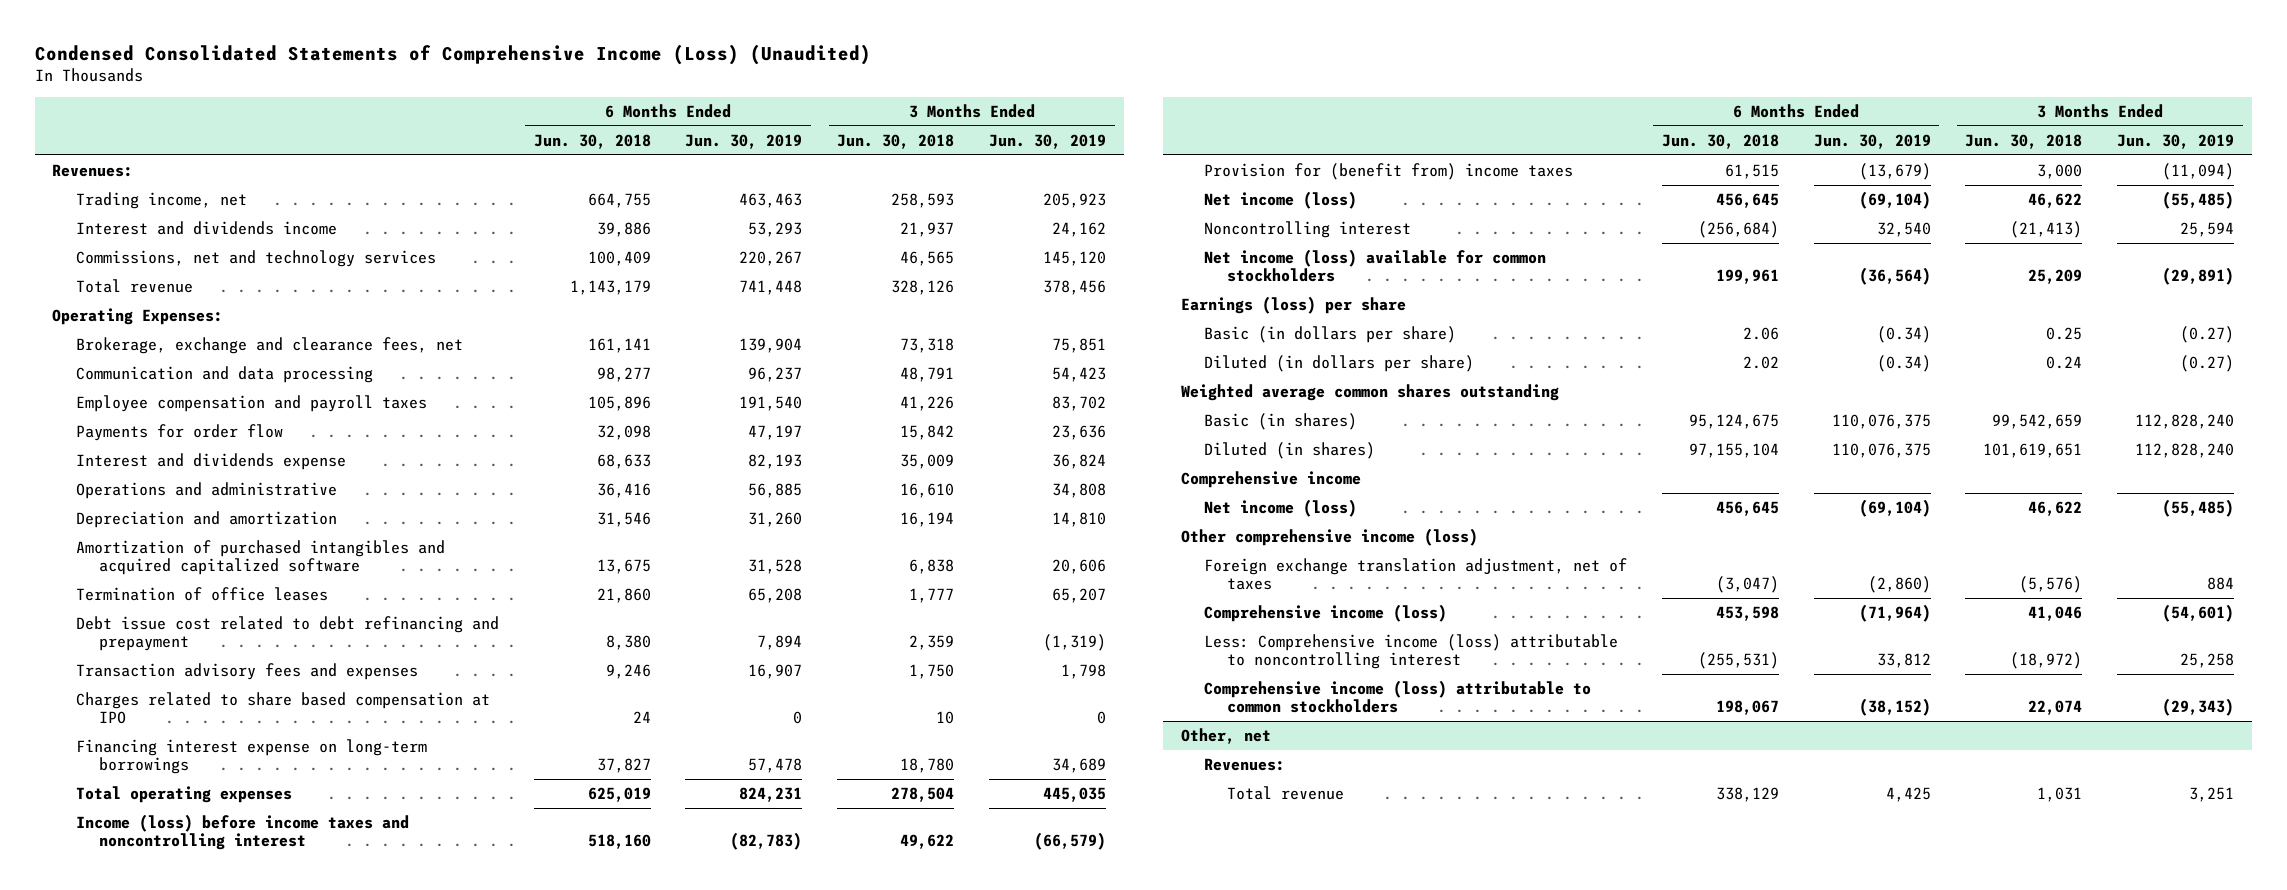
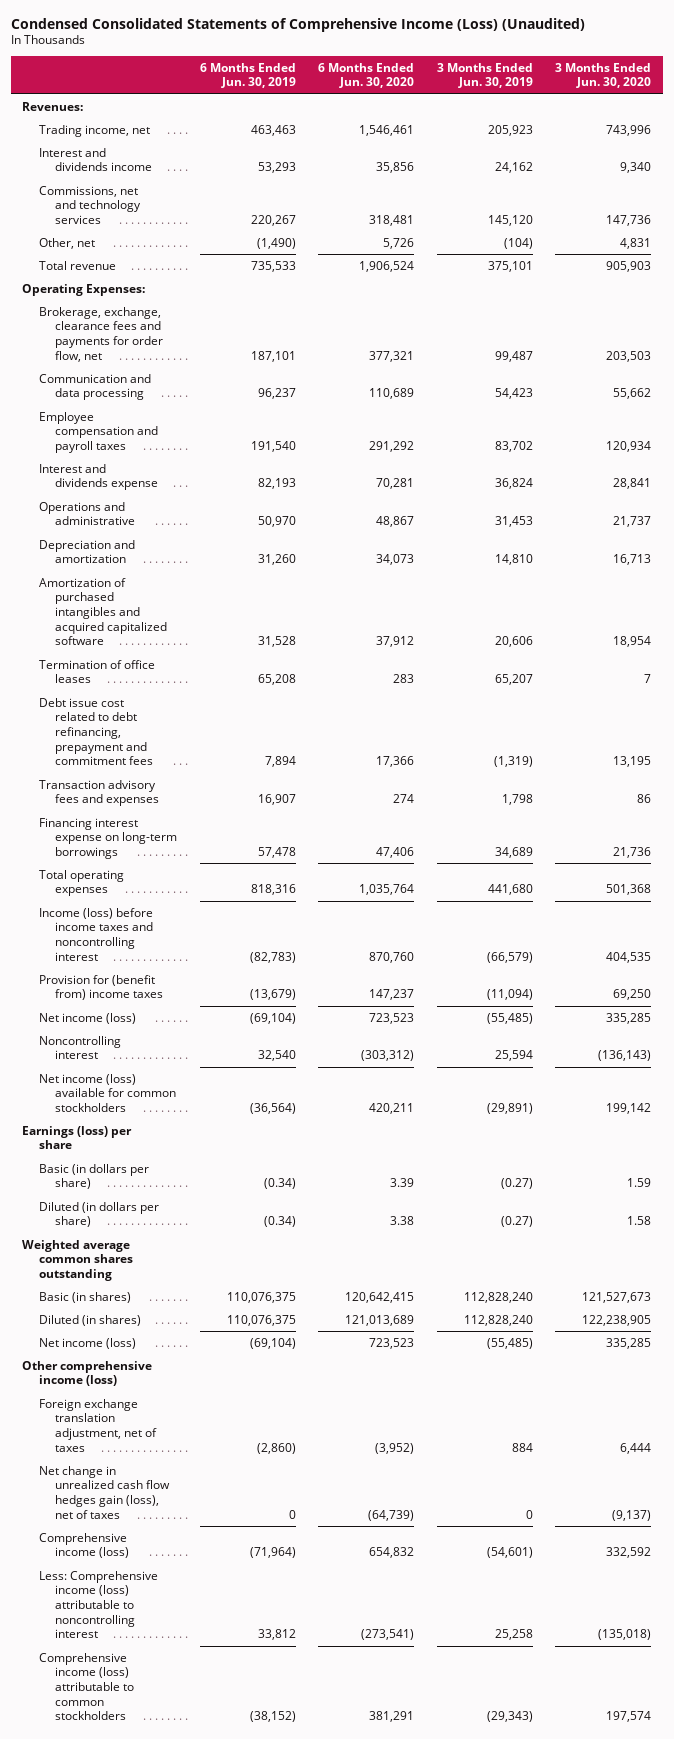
[533,133,651,149] Jun. 30, 2018 -> none
[837,133,955,149] Jun. 30, 2018 -> none
none -> [318,62,415,89] 6 Months Ended Jun. 30, 2020
none -> [555,62,652,89] 3 Months Ended Jun. 30, 2020
none -> [38,237,95,249] Other, net
[739,279,803,295] 741,448 -> [250,260,296,272] 735,533
[1043,279,1107,295] 378,456 -> [487,260,533,272] 375,101
[75,336,463,354] Brokerage, exchange and clearance fees, net -> [38,306,164,362] Brokerage, exchange, clearance fees and payments for order flow, net
[739,337,803,353] 139,904 -> [250,350,296,362] 187,101
[1052,337,1107,353] 75,851 -> [494,350,533,362] 99,487
[75,423,283,441] Payments for order flow -> none
[748,482,803,498] 56,885 -> [257,516,296,528] 50,970
[1052,482,1107,498] 34,808 -> [494,516,533,528] 31,453
[75,615,499,652] Debt issue cost related to debt refinancing and prepayment -> [38,697,154,766] Debt issue cost related to debt refinancing, prepayment and commitment fees
[75,691,490,725] Charges related to share based compensation at IPO -> none
[739,786,803,802] 824,231 -> [250,884,296,896] 818,316
[1043,786,1107,802] 445,035 -> [487,884,533,896] 441,680
[1180,470,1361,488] Comprehensive income -> none
none -> [38,1465,171,1519] Net change in unrealized cash flow hedges gain (loss), net of taxes
[1180,727,1271,744] Other, net -> none
[1203,757,1285,771] Revenues: -> none
[1227,785,1345,800] Total revenue -> none

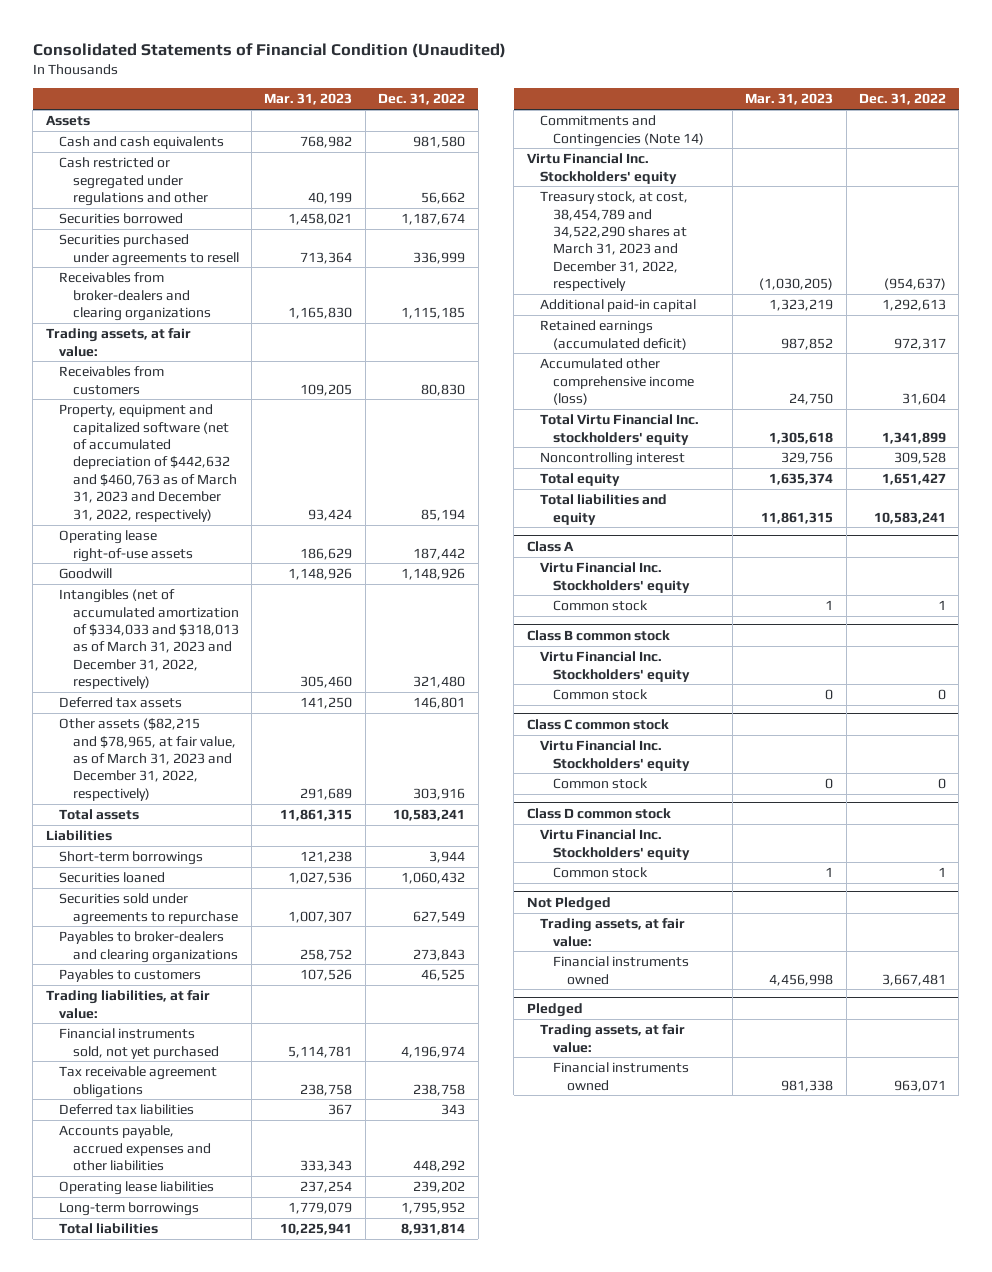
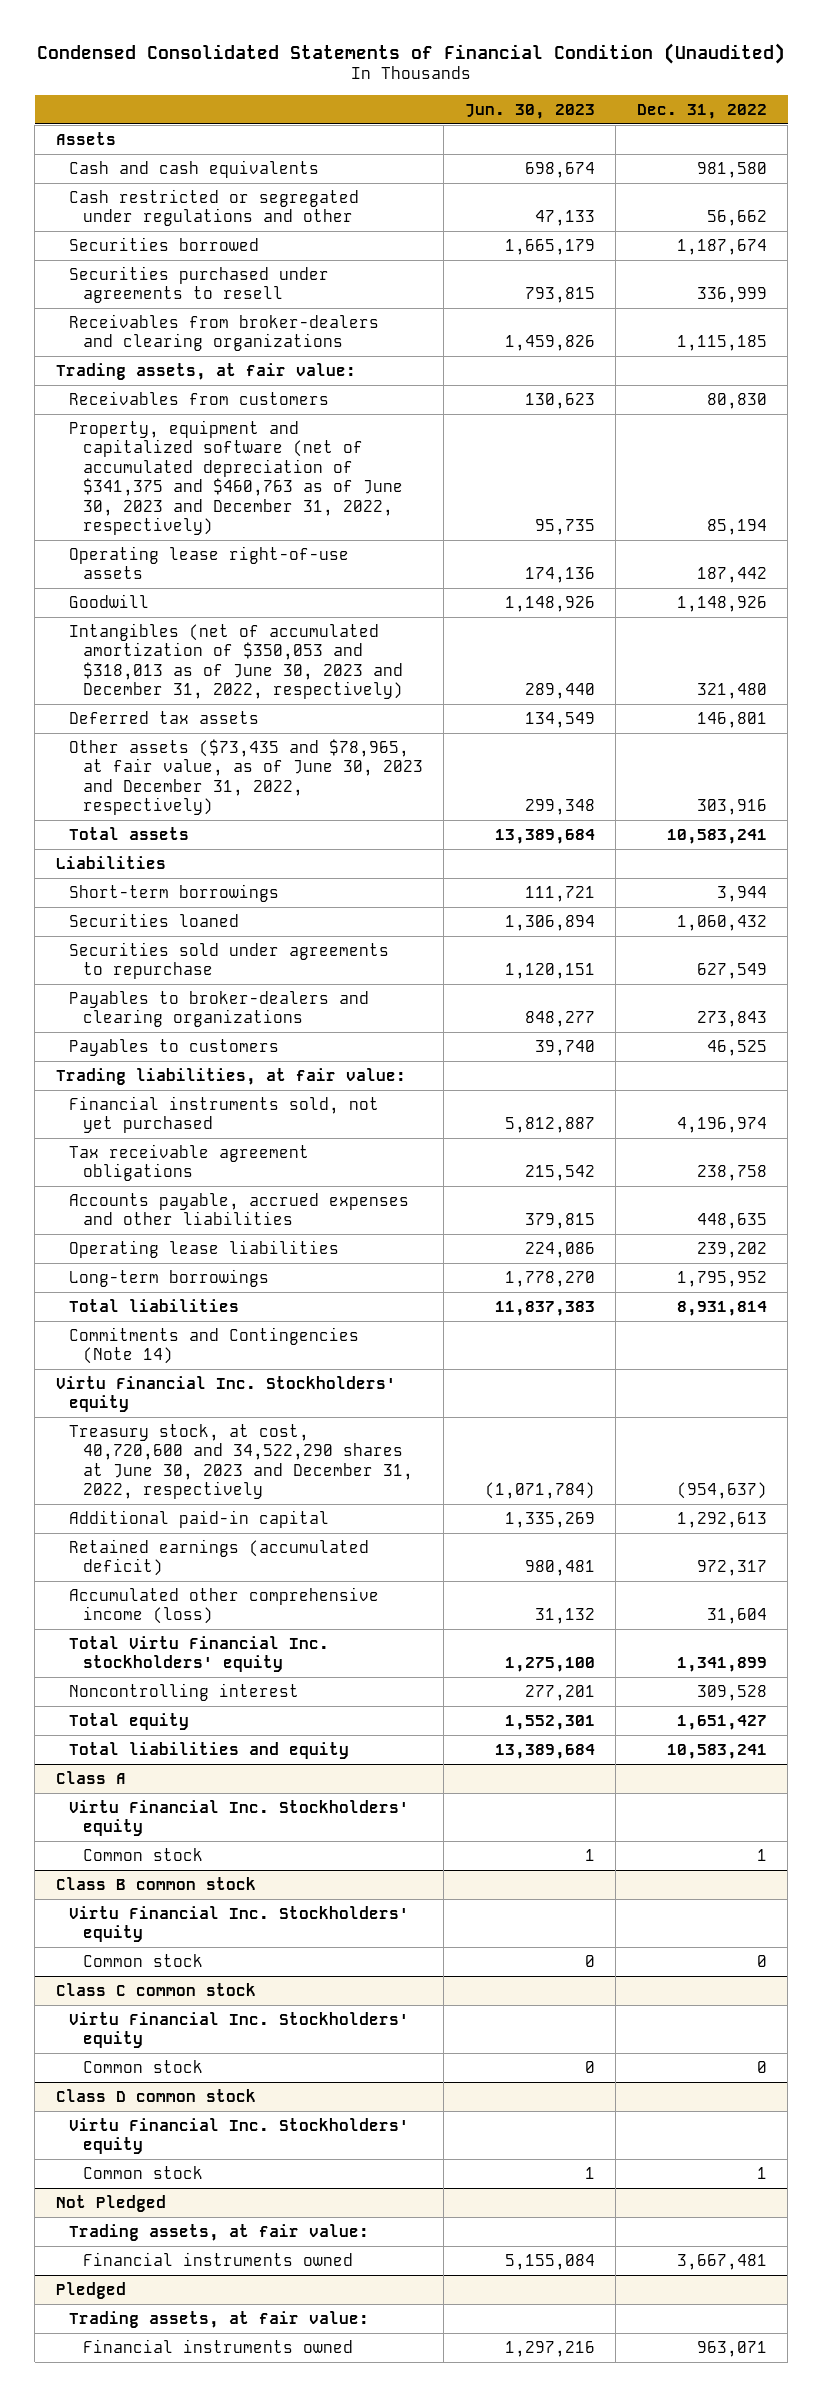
[32,42,506,58] Consolidated Statements of Financial Condition (Unaudited) -> [37,42,786,64] Condensed Consolidated Statements of Financial Condition (Unaudited)
[264,93,353,106] Mar. 31, 2023 -> none
none -> [464,103,595,119] Jun. 30, 2023
[59,404,237,522] Property, equipment and capitalized software (net of accumulated depreciation of $442,632 and $460,763 as of March 31, 2023 and December 31, 2022, respectively) -> [69,419,403,536] Property, equipment and capitalized software (net of accumulated depreciation of $341,375 and $460,763 as of June 30, 2023 and December 31, 2022, respectively)
[59,589,239,690] Intangibles (net of accumulated amortization of $334,033 and $318,013 as of March 31, 2023 and December 31, 2022, respectively) -> [69,622,403,700] Intangibles (net of accumulated amortization of $350,053 and $318,013 as of June 30, 2023 and December 31, 2022, respectively)
[59,718,236,801] Other assets ($82,215 and $78,965, at fair value, as of March 31, 2023 and December 31, 2022, respectively) -> [69,738,423,816] Other assets ($73,435 and $78,965, at fair value, as of June 30, 2023 and December 31, 2022, respectively)
[59,1104,195,1116] Deferred tax liabilities -> none
[413,1159,466,1172] 448,292 -> [696,1213,767,1230] 448,635
[540,191,689,292] Treasury stock, at cost, 38,454,789 and 34,522,290 shares at March 31, 2023 and December 31, 2022, respectively -> [69,1423,413,1500] Treasury stock, at cost, 40,720,600 and 34,522,290 shares at June 30, 2023 and December 31, 2022, respectively

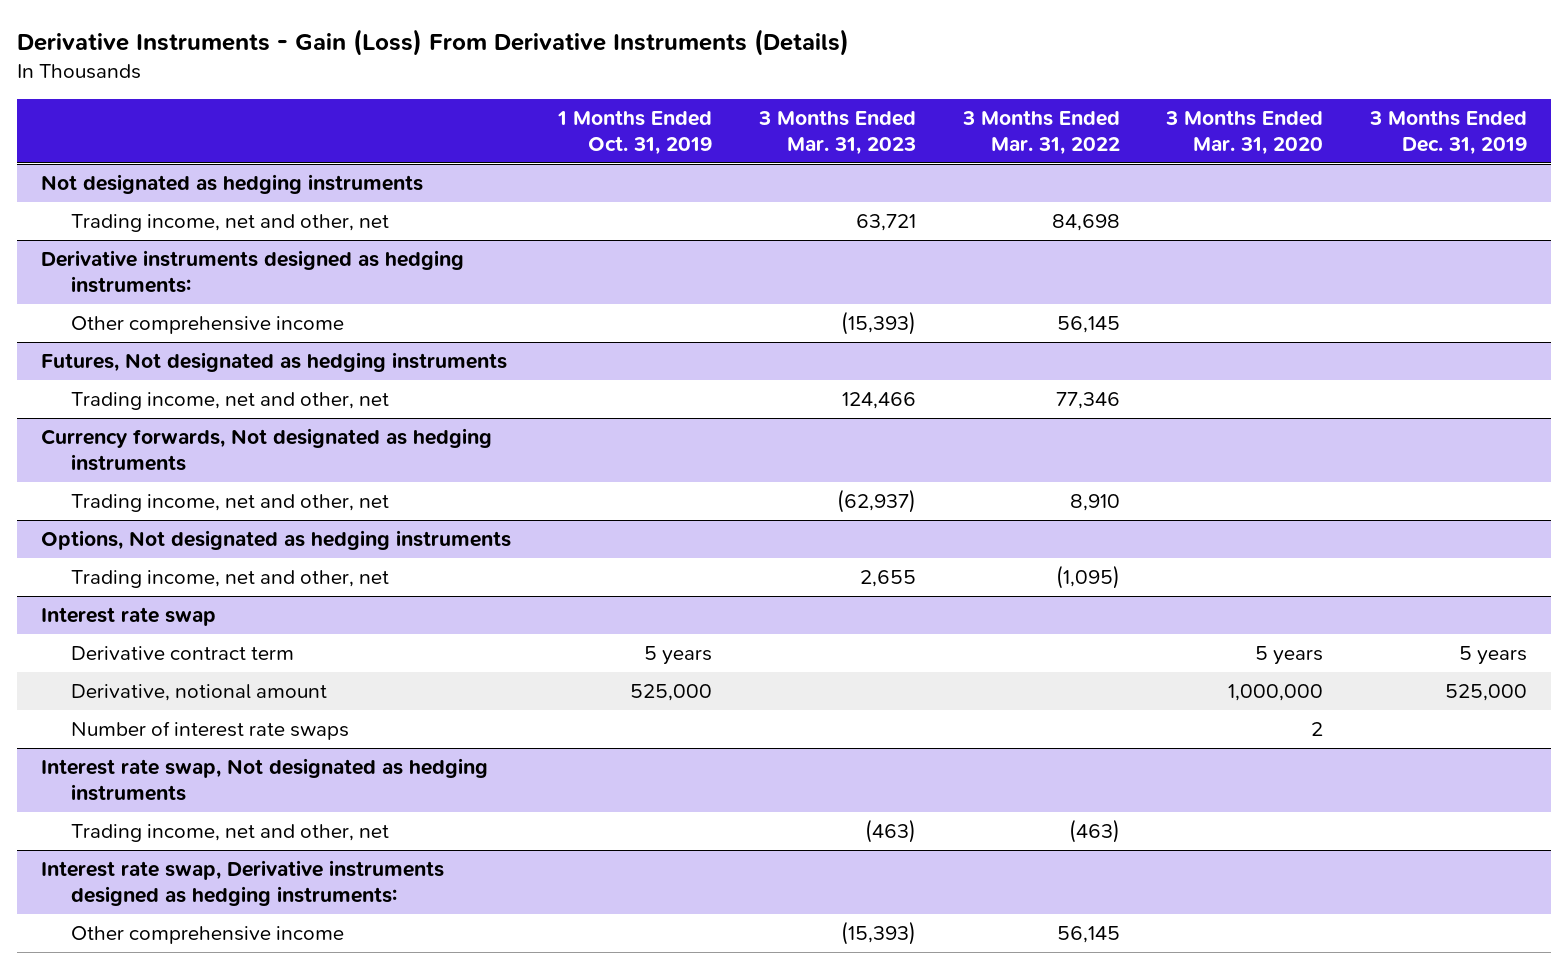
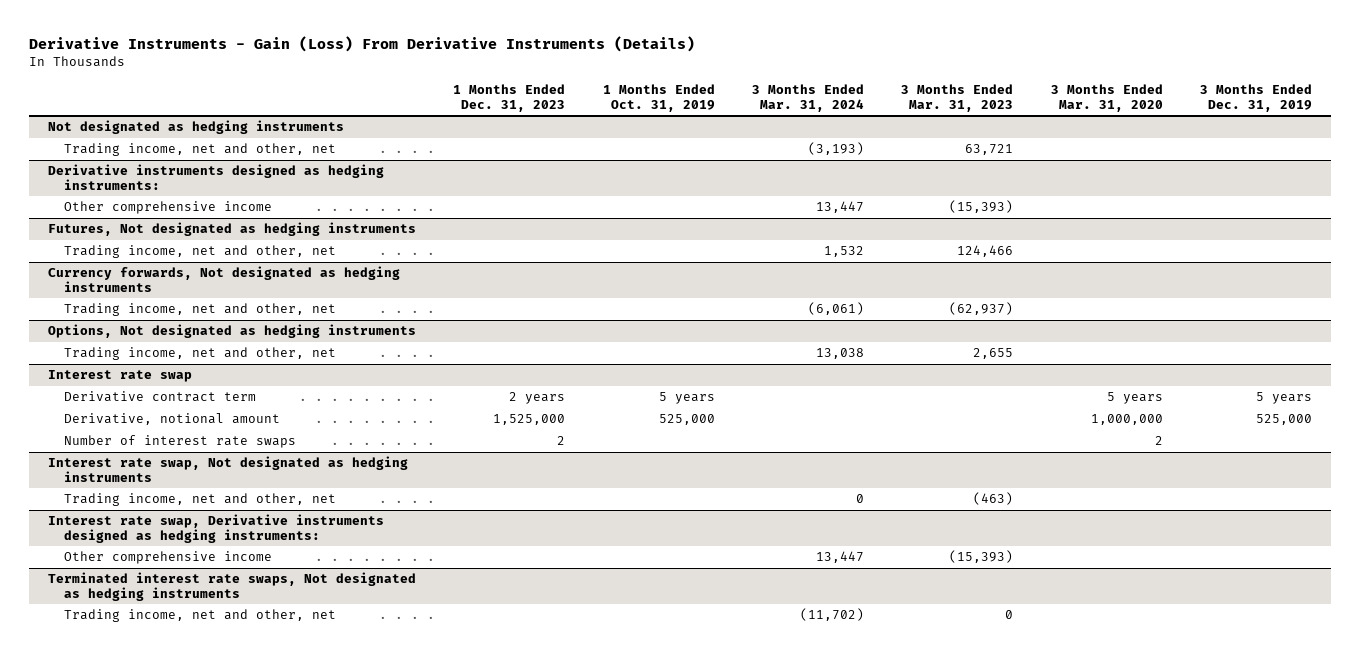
[961,109,1120,155] 3 Months Ended Mar. 31, 2022 -> none
none -> [453,83,566,112] 1 Months Ended Dec. 31, 2023
none -> [752,83,865,112] 3 Months Ended Mar. 31, 2024
none -> [48,572,417,601] Terminated interest rate swaps, Not designated as hedging instruments
none -> [64,609,337,623] Trading income, net and other, net

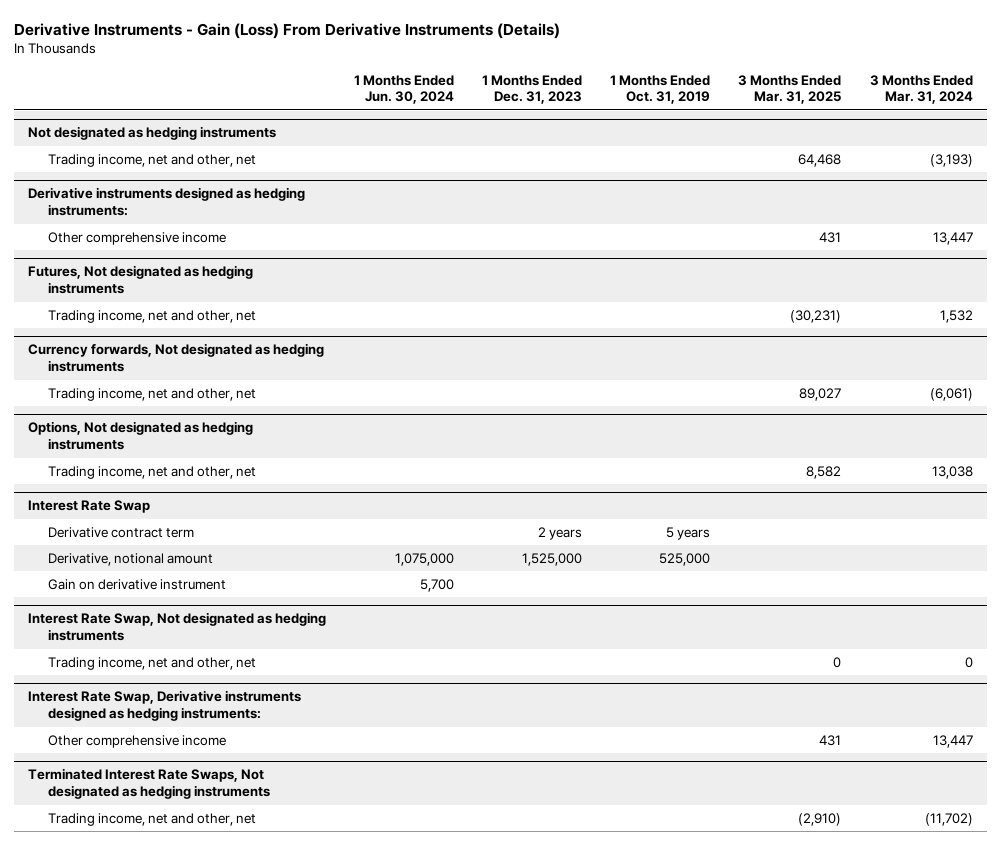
[901,83,1014,112] 3 Months Ended Mar. 31, 2023 -> none
[1050,83,1163,112] 3 Months Ended Mar. 31, 2020 -> none
[1200,83,1313,112] 3 Months Ended Dec. 31, 2019 -> none
none -> [353,74,454,105] 1 Months Ended Jun. 30, 2024
none -> [738,74,842,105] 3 Months Ended Mar. 31, 2025
[48,370,193,383] Interest rate swap -> [27,500,150,514] Interest Rate Swap
[64,435,297,449] Number of interest rate swaps -> none
none -> [47,579,226,591] Gain on derivative instrument
[48,456,409,482] Interest rate swap, Not designated as hedging instruments -> [27,612,326,642] Interest Rate Swap, Not designated as hedging instruments
[48,514,385,543] Interest rate swap, Derivative instruments designed as hedging instruments: -> [27,690,301,722] Interest Rate Swap, Derivative instruments designed as hedging instruments:
[48,572,417,601] Terminated interest rate swaps, Not designated as hedging instruments -> [27,768,270,800] Terminated Interest Rate Swaps, Not designated as hedging instruments

